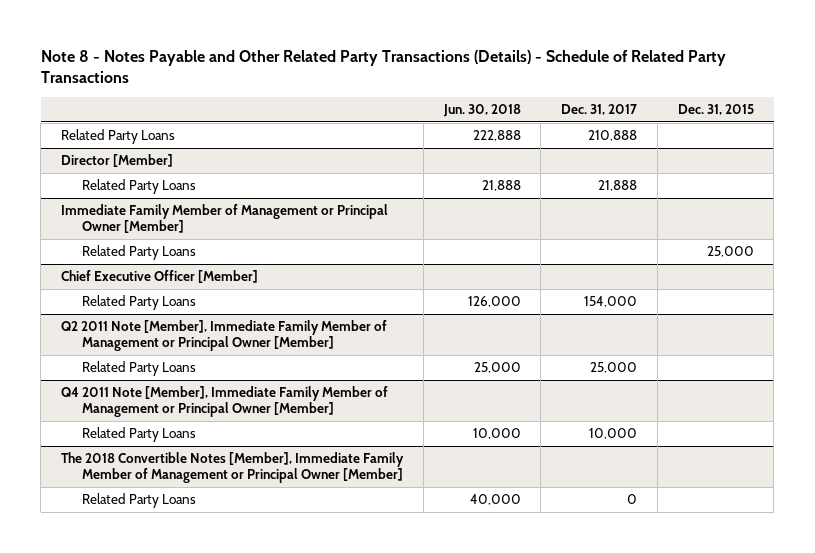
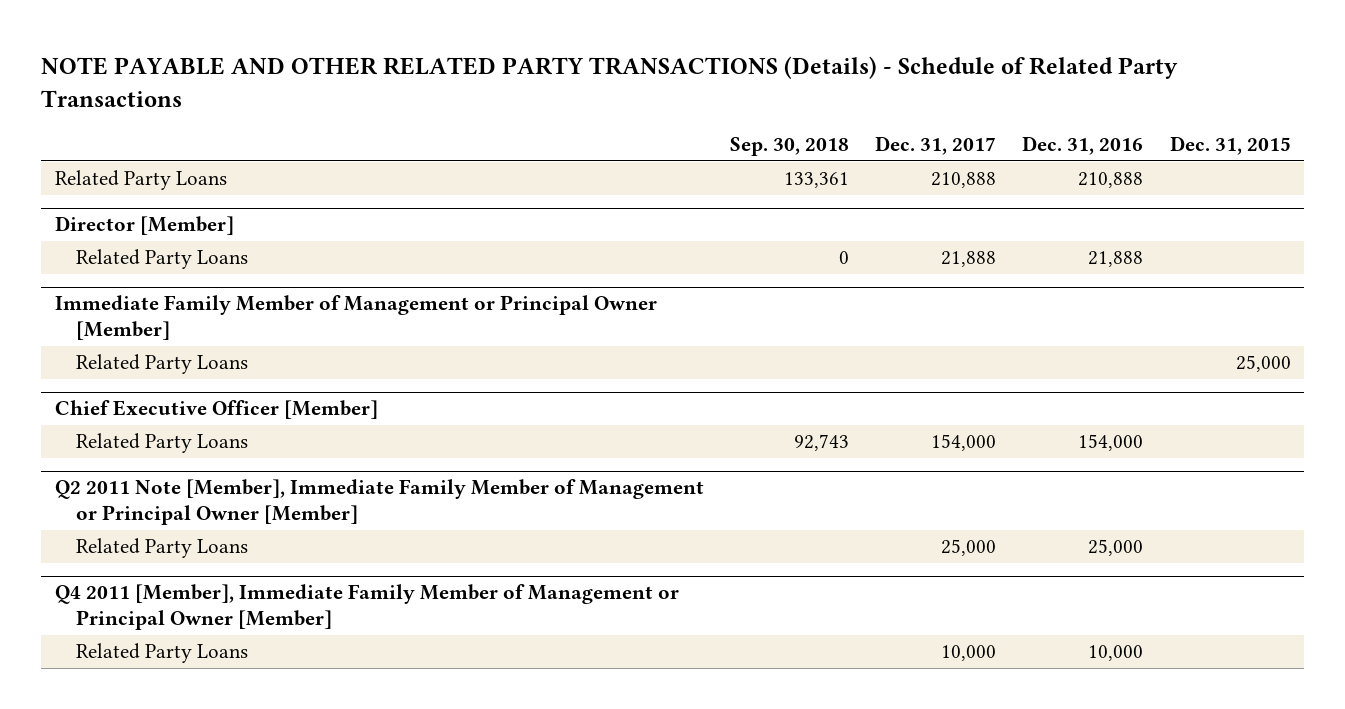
[40,49,726,84] Note 8 - Notes Payable and Other Related Party Transactions (Details) - Schedule of Related Party Transactions -> [41,56,1179,107] NOTE PAYABLE AND OTHER RELATED PARTY TRANSACTIONS (Details) - Schedule of Related Party Transactions
[442,104,521,118] Jun. 30, 2018 -> none
none -> [729,137,849,157] Sep. 30, 2018
none -> [1022,136,1144,156] Dec. 31, 2016
[60,386,388,418] Q4 2011 Note [Member], Immediate Family Member of Management or Principal Owner [Member] -> [54,584,679,631] Q4 2011 [Member], Immediate Family Member of Management or Principal Owner [Member]
[60,452,404,484] The 2018 Convertible Notes [Member], Immediate Family Member of Management or Principal Owner [Member] -> none
[81,493,196,509] Related Party Loans -> none

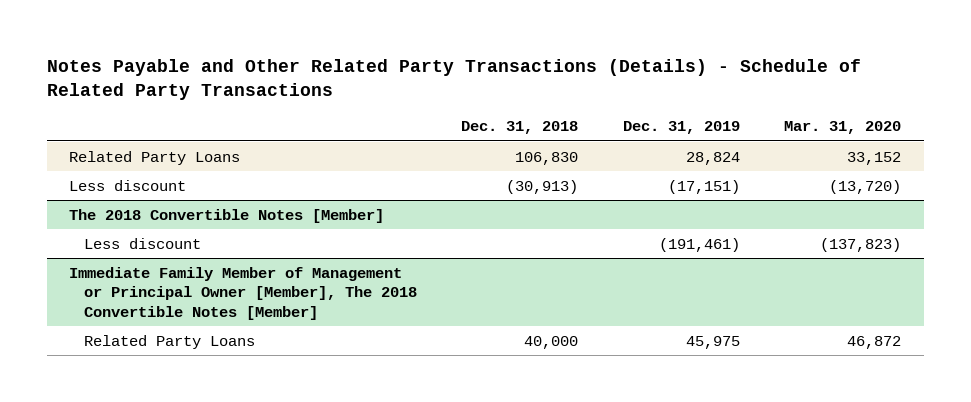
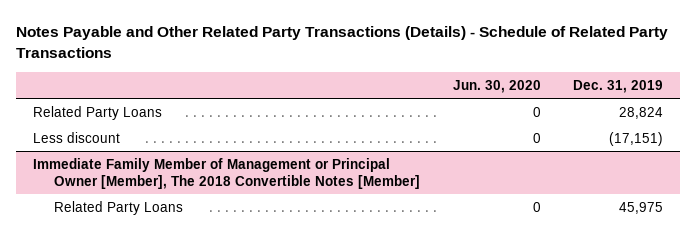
[461,121,579,135] Dec. 31, 2018 -> none
[784,121,902,135] Mar. 31, 2020 -> none
none -> [452,79,541,93] Jun. 30, 2020
[69,208,385,223] The 2018 Convertible Notes [Member] -> none
[83,237,201,249] Less discount -> none

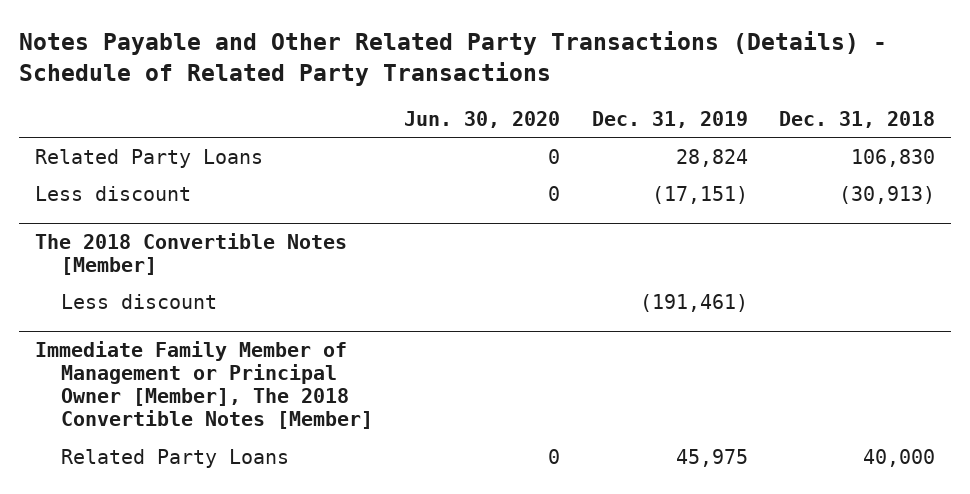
none -> [778,111,935,129] Dec. 31, 2018
none -> [34,233,347,276] The 2018 Convertible Notes [Member]
none -> [61,293,218,309] Less discount

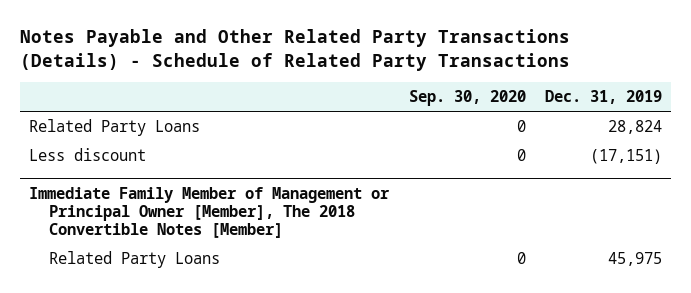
[404,111,561,129] Jun. 30, 2020 -> none
[778,111,935,129] Dec. 31, 2018 -> none
none -> [408,90,526,107] Sep. 30, 2020
[34,233,347,276] The 2018 Convertible Notes [Member] -> none
[61,293,218,309] Less discount -> none

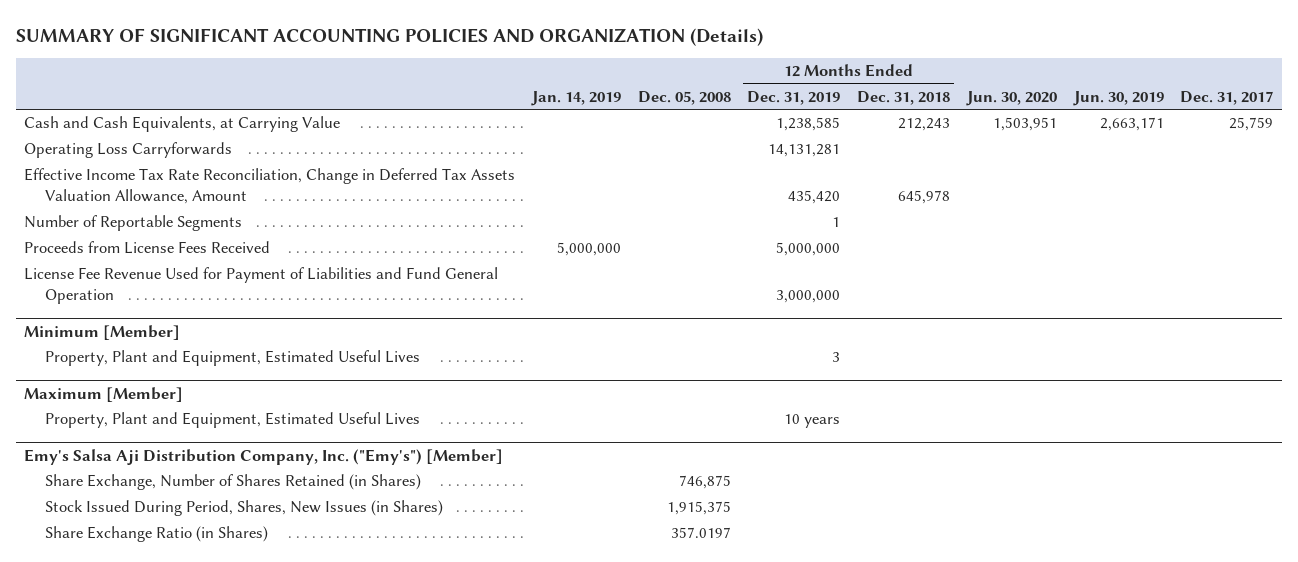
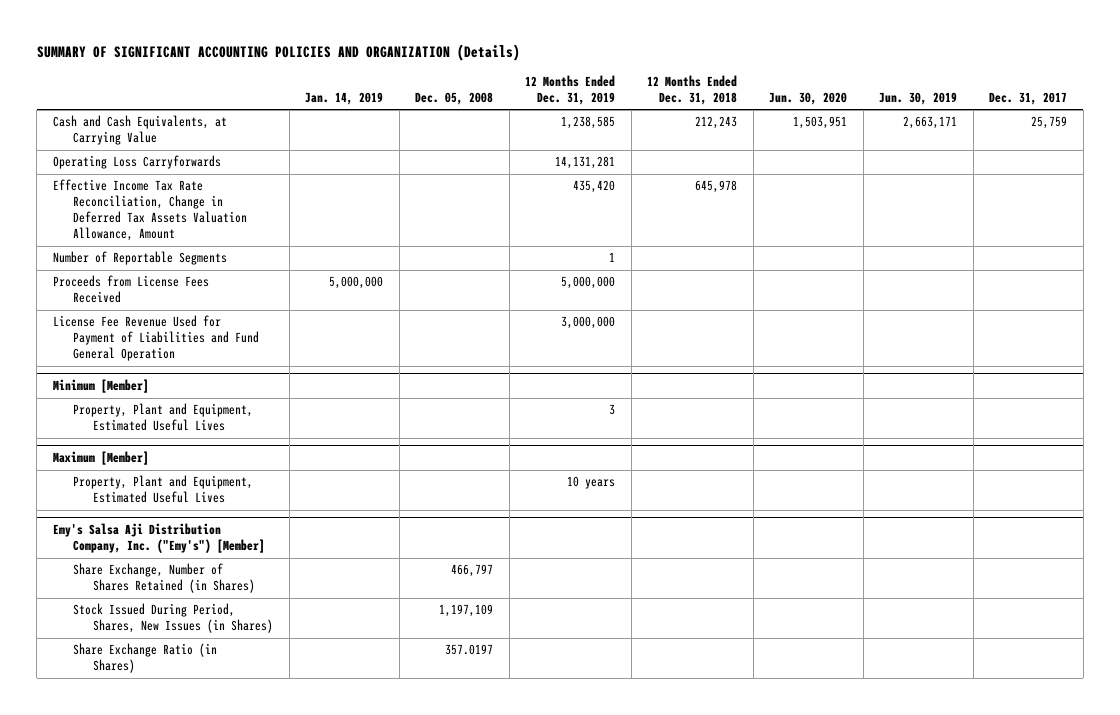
[678,475,731,490] 746,875 -> [451,564,494,578] 466,797
[666,501,731,516] 1,915,375 -> [439,604,494,618] 1,197,109

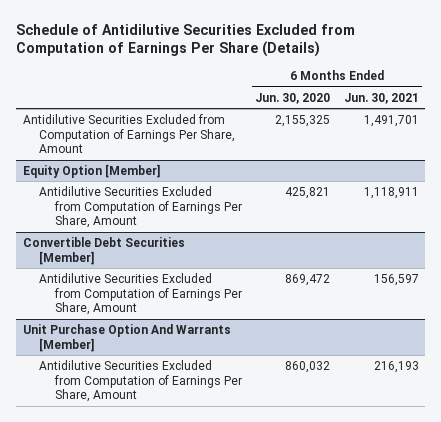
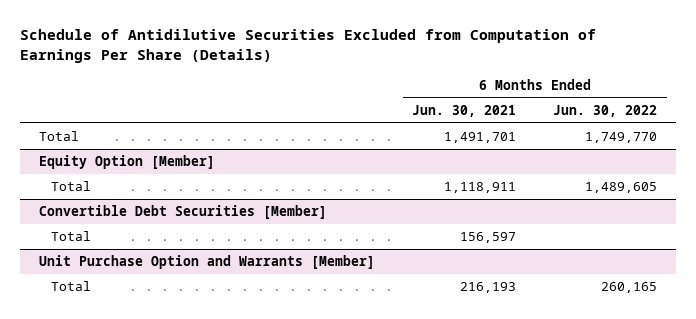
[255,92,331,104] Jun. 30, 2020 -> none
none -> [553,104,658,117] Jun. 30, 2022
[22,113,235,154] Antidilutive Securities Excluded from Computation of Earnings Per Share, Amount -> [38,131,79,142] Total
[38,185,242,229] Antidilutive Securities Excluded from Computation of Earnings Per Share, Amount -> [51,181,92,192] Total
[38,272,242,316] Antidilutive Securities Excluded from Computation of Earnings Per Share, Amount -> [51,231,92,242] Total
[22,323,231,352] Unit Purchase Option And Warrants [Member] -> [38,255,375,270] Unit Purchase Option and Warrants [Member]
[38,359,242,403] Antidilutive Securities Excluded from Computation of Earnings Per Share, Amount -> [51,281,92,292] Total

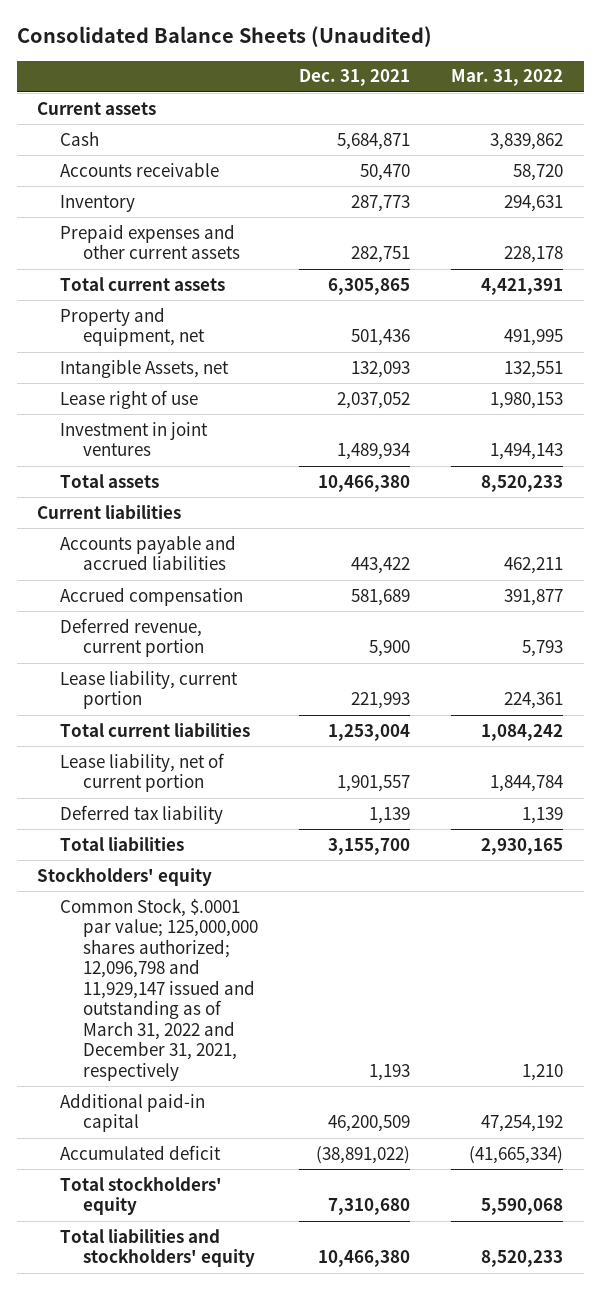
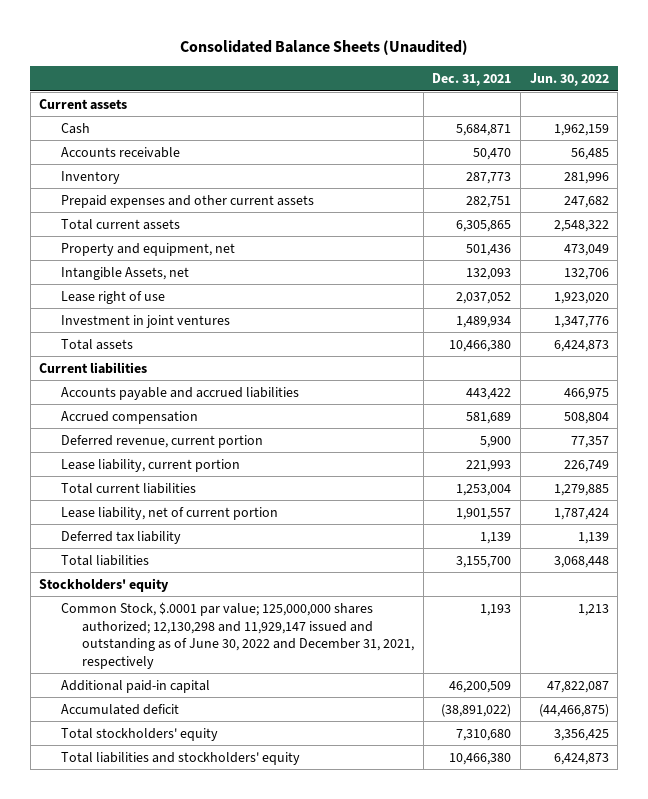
[451,69,564,87] Mar. 31, 2022 -> none
none -> [529,72,609,86] Jun. 30, 2022
[59,897,258,1081] Common Stock, $.0001 par value; 125,000,000 shares authorized; 12,096,798 and 11,929,147 issued and outstanding as of March 31, 2022 and December 31, 2021, respectively -> [60,601,414,669] Common Stock, $.0001 par value; 125,000,000 shares authorized; 12,130,298 and 11,929,147 issued and outstanding as of June 30, 2022 and December 31, 2021, respectively

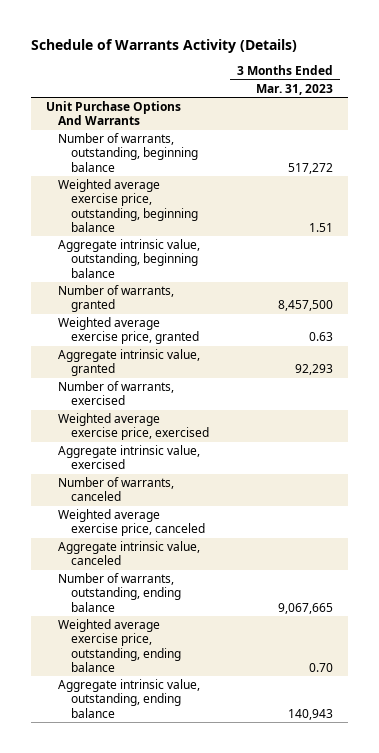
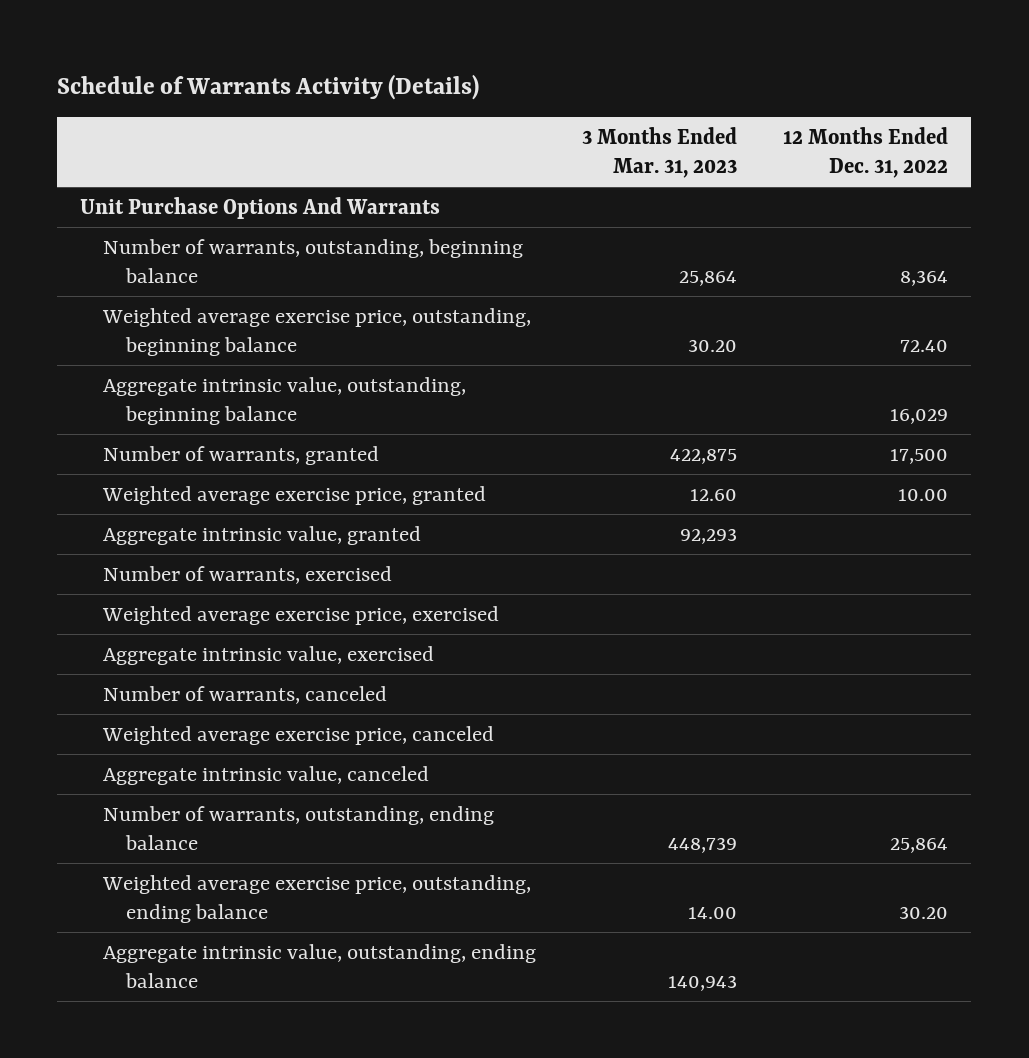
none -> [783,126,949,178] 12 Months Ended Dec. 31, 2022
[288,162,334,174] 517,272 -> [679,270,738,286] 25,864
[309,222,334,232] 1.51 -> [688,338,738,352] 30.20
[278,300,334,312] 8,457,500 -> [670,448,738,464] 422,875
[309,332,334,342] 0.63 -> [690,488,738,501] 12.60
[278,602,334,614] 9,067,665 -> [668,836,738,853] 448,739
[309,662,334,672] 0.70 -> [688,906,738,919] 14.00

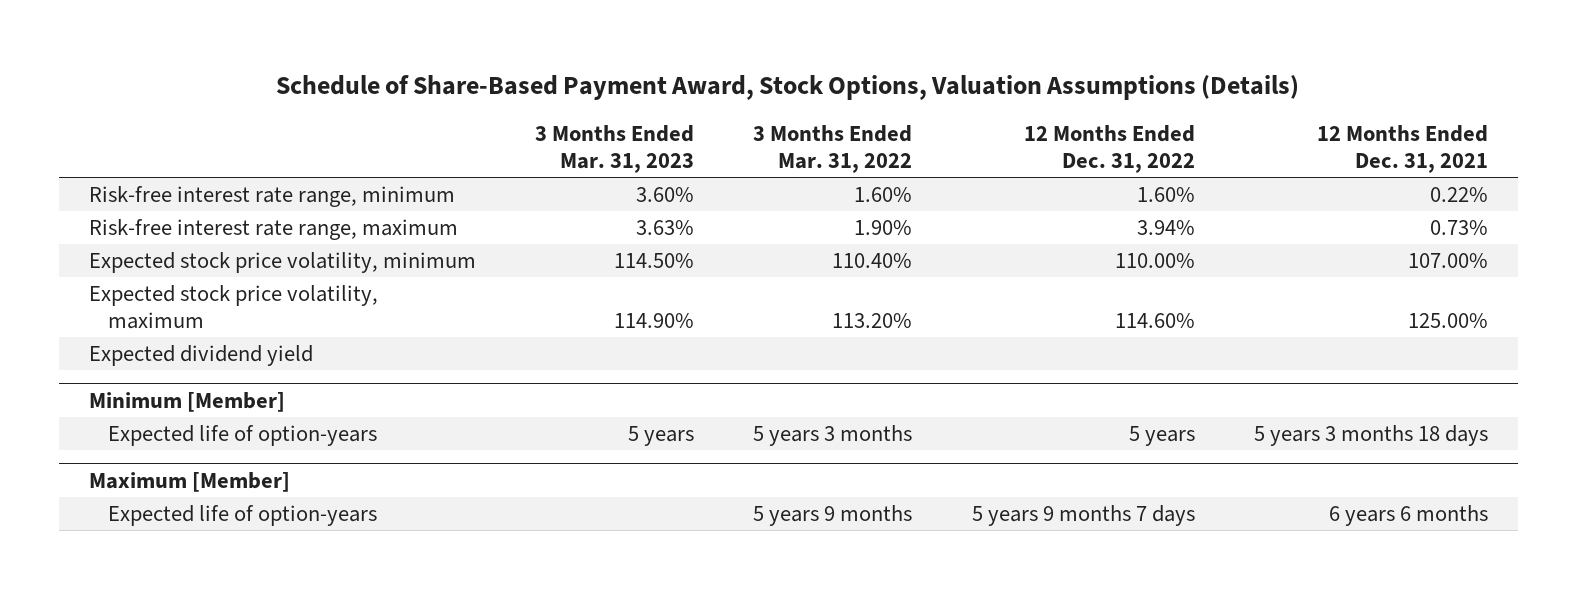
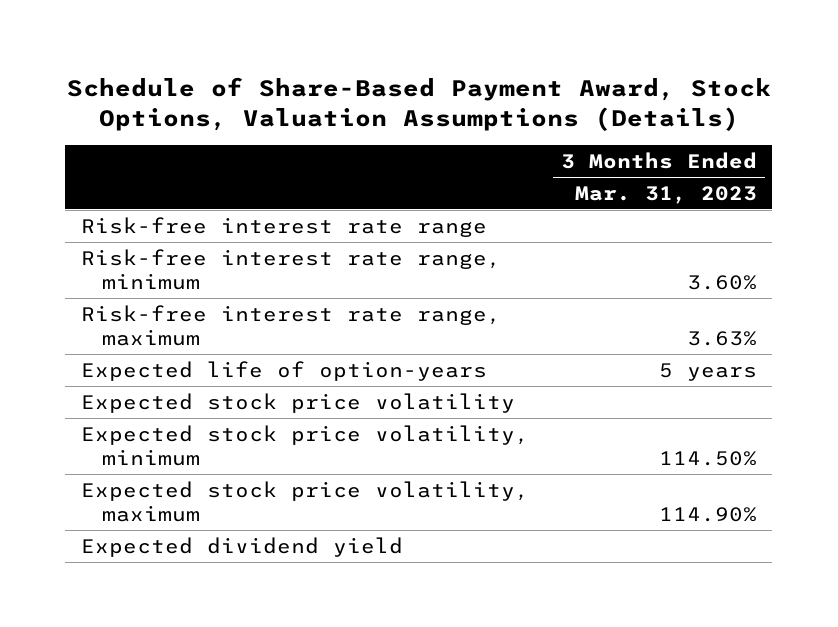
[753,124,913,174] 3 Months Ended Mar. 31, 2022 -> none
[1023,124,1195,174] 12 Months Ended Dec. 31, 2022 -> none
[1317,124,1489,174] 12 Months Ended Dec. 31, 2021 -> none
none -> [81,216,488,237] Risk-free interest rate range
none -> [81,360,488,381] Expected life of option-years
none -> [81,392,516,413] Expected stock price volatility
[88,391,285,412] Minimum [Member] -> none
[108,424,378,446] Expected life of option-years -> none
[88,471,290,492] Maximum [Member] -> none
[108,504,378,526] Expected life of option-years -> none

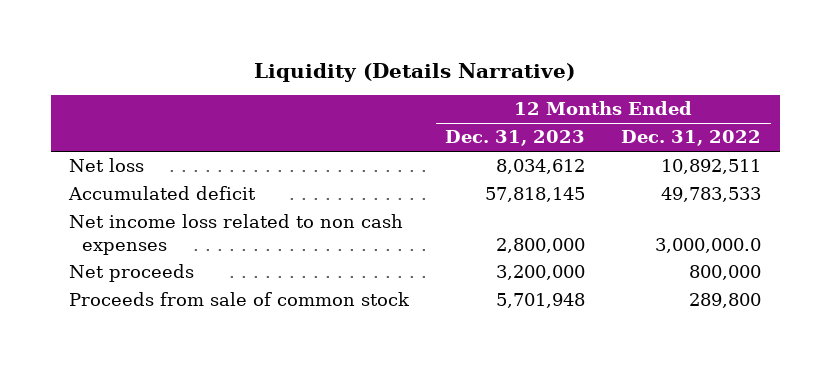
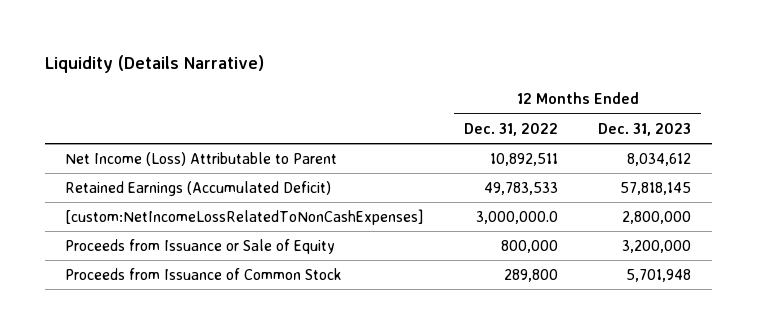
[68,158,144,173] Net loss -> [65,151,338,166] Net Income (Loss) Attributable to Parent
[67,186,256,201] Accumulated deficit -> [65,180,332,196] Retained Earnings (Accumulated Deficit)
[68,214,403,255] Net income loss related to non cash expenses -> [65,208,424,225] [custom:NetIncomeLossRelatedToNonCashExpenses]
[68,264,194,283] Net proceeds -> [65,238,336,254] Proceeds from Issuance or Sale of Equity
[68,292,410,307] Proceeds from sale of common stock -> [65,267,343,280] Proceeds from Issuance of Common Stock

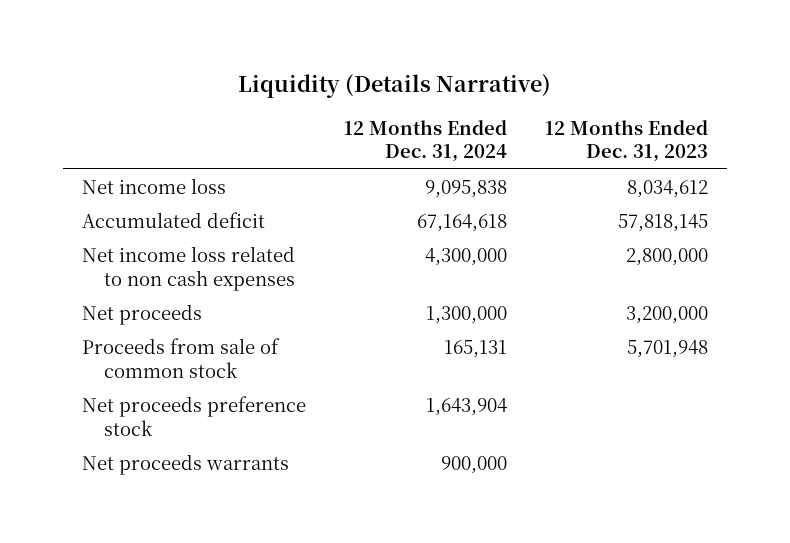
[463,122,558,136] Dec. 31, 2022 -> none
none -> [344,119,508,163] 12 Months Ended Dec. 31, 2024
[65,151,338,166] Net Income (Loss) Attributable to Parent -> [82,178,227,195] Net income loss
[65,180,332,196] Retained Earnings (Accumulated Deficit) -> [82,212,266,229] Accumulated deficit
[65,208,424,225] [custom:NetIncomeLossRelatedToNonCashExpenses] -> [82,246,296,291] Net income loss related to non cash expenses
[65,238,336,254] Proceeds from Issuance or Sale of Equity -> [82,304,203,326] Net proceeds
[65,267,343,280] Proceeds from Issuance of Common Stock -> [82,338,281,378] Proceeds from sale of common stock
none -> [82,396,307,436] Net proceeds preference stock
none -> [82,454,290,476] Net proceeds warrants

